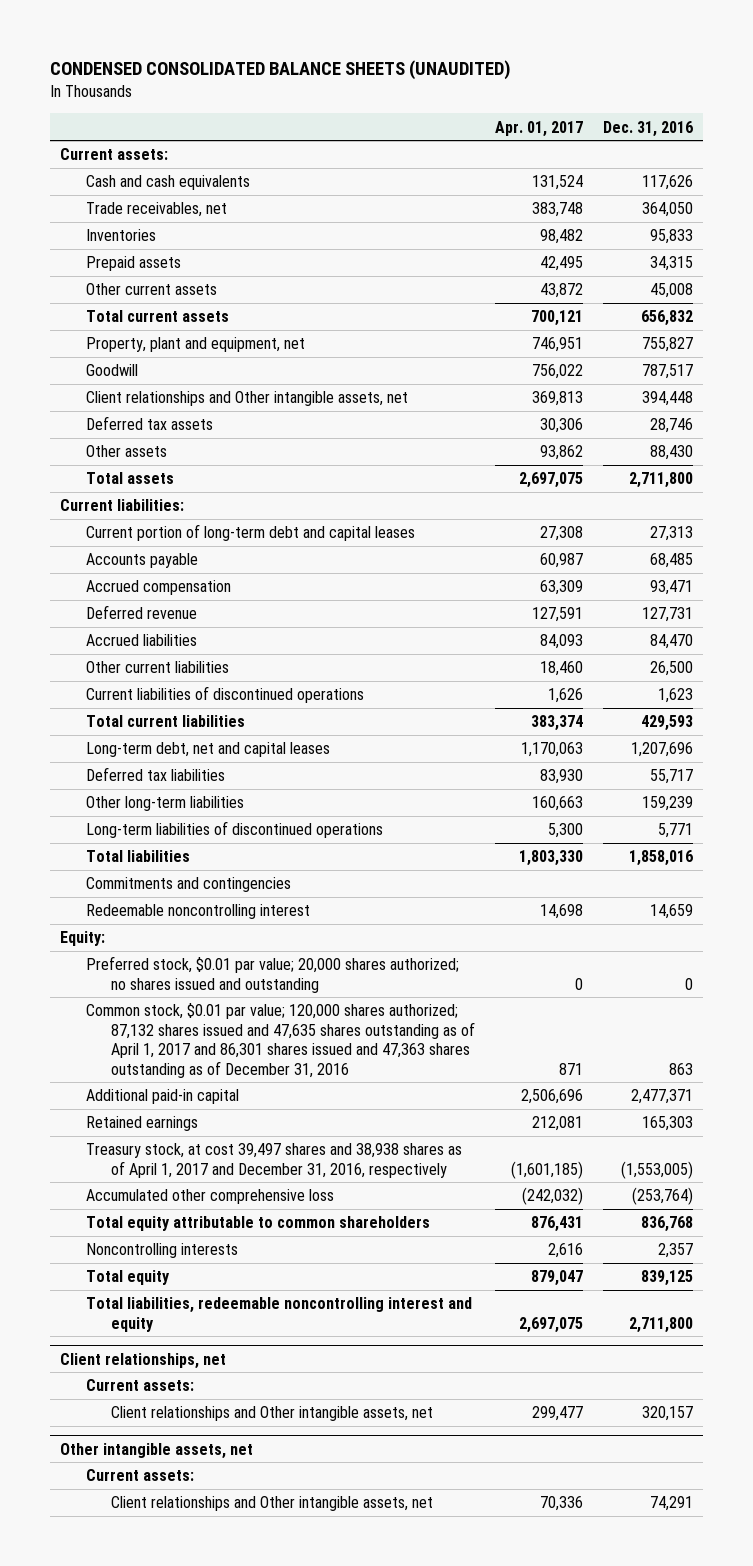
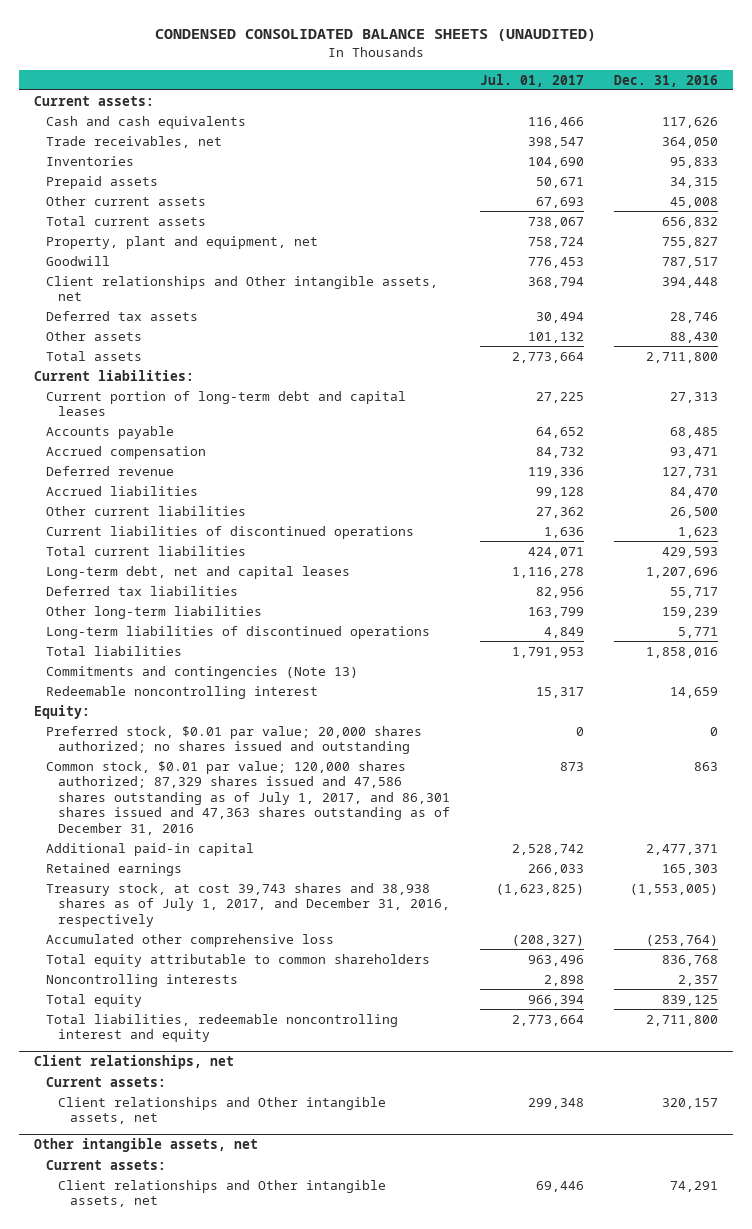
[494,120,583,137] Apr. 01, 2017 -> none
none -> [480,73,585,87] Jul. 01, 2017
[85,877,291,893] Commitments and contingencies -> [46,665,359,679] Commitments and contingencies (Note 13)
[85,1003,475,1078] Common stock, $0.01 par value; 120,000 shares authorized; 87,132 shares issued and 47,635 shares outstanding as of April 1, 2017 and 86,301 shares issued and 47,363 shares outstanding as of December 31, 2016 -> [46,760,451,835] Common stock, $0.01 par value; 120,000 shares authorized; 87,329 shares issued and 47,586 shares outstanding as of July 1, 2017, and 86,301 shares issued and 47,363 shares outstanding as of December 31, 2016
[85,1143,462,1178] Treasury stock, at cost 39,497 shares and 38,938 shares as of April 1, 2017 and December 31, 2016, respectively -> [46,882,451,927] Treasury stock, at cost 39,743 shares and 38,938 shares as of July 1, 2017, and December 31, 2016, respectively

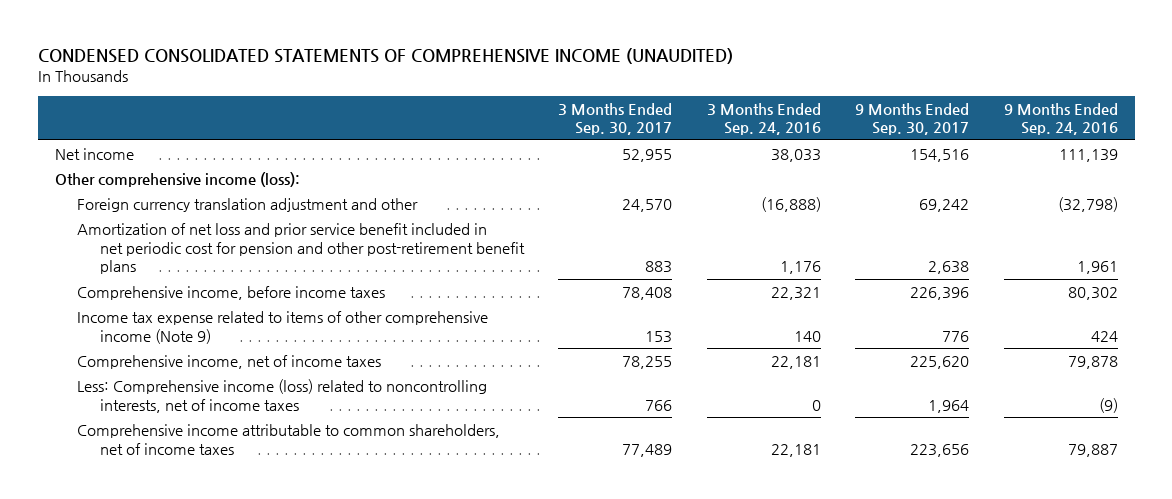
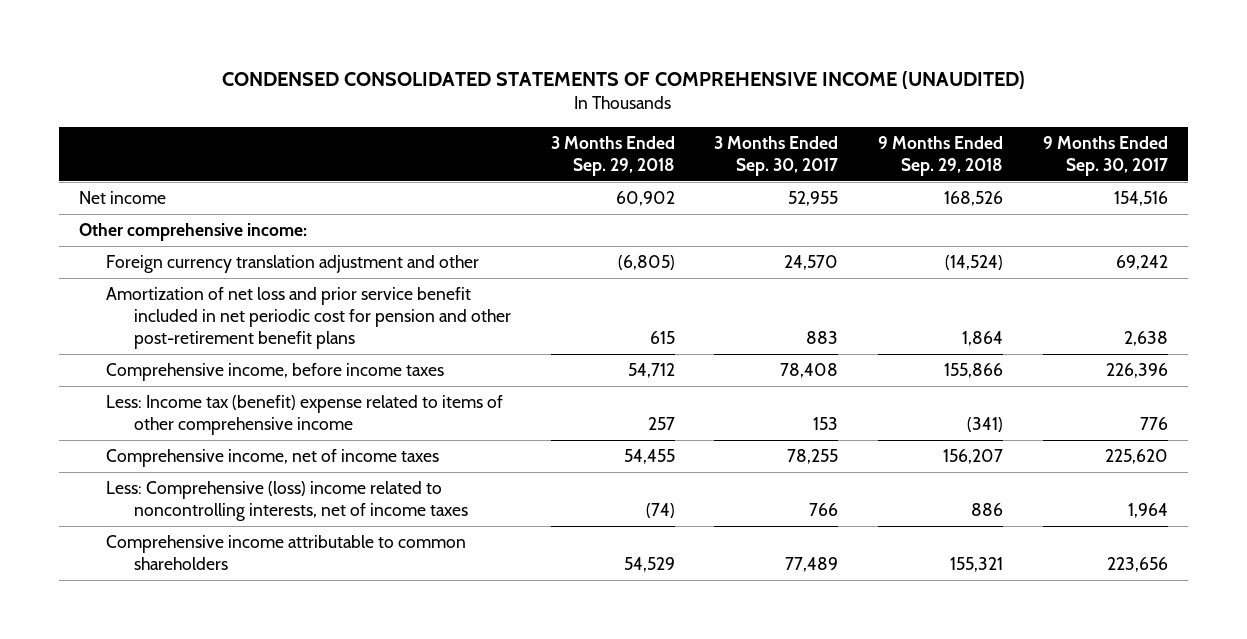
[706,102,821,136] 3 Months Ended Sep. 24, 2016 -> none
[1003,102,1118,136] 9 Months Ended Sep. 24, 2016 -> none
none -> [550,135,675,176] 3 Months Ended Sep. 29, 2018
none -> [878,135,1004,176] 9 Months Ended Sep. 29, 2018
[54,171,300,187] Other comprehensive income (loss): -> [78,222,307,241] Other comprehensive income:
[77,310,489,344] Income tax expense related to items of other comprehensive income (Note 9) -> [106,394,504,436] Less: Income tax (benefit) expense related to items of other comprehensive income
[77,378,488,413] Less: Comprehensive income (loss) related to noncontrolling interests, net of income taxes -> [106,480,468,522] Less: Comprehensive (loss) income related to noncontrolling interests, net of income taxes
[77,423,501,455] Comprehensive income attributable to common shareholders, net of income taxes -> [106,534,467,571] Comprehensive income attributable to common shareholders

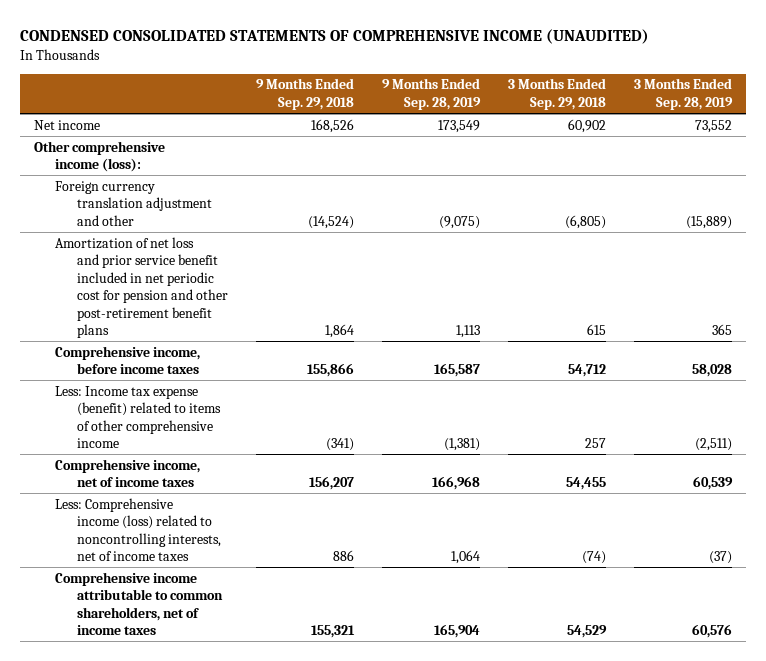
[714,135,839,176] 3 Months Ended Sep. 30, 2017 -> none
[1043,135,1169,176] 9 Months Ended Sep. 30, 2017 -> none
none -> [381,78,481,110] 9 Months Ended Sep. 28, 2019
none -> [633,78,733,110] 3 Months Ended Sep. 28, 2019
[78,222,307,241] Other comprehensive income: -> [33,140,165,173] Other comprehensive income (loss):
[106,394,504,436] Less: Income tax (benefit) expense related to items of other comprehensive income -> [55,385,221,449] Less: Income tax expense (benefit) related to items of other comprehensive income
[106,480,468,522] Less: Comprehensive (loss) income related to noncontrolling interests, net of income taxes -> [55,497,221,562] Less: Comprehensive income (loss) related to noncontrolling interests, net of income taxes
[106,534,467,571] Comprehensive income attributable to common shareholders -> [55,571,223,636] Comprehensive income attributable to common shareholders, net of income taxes

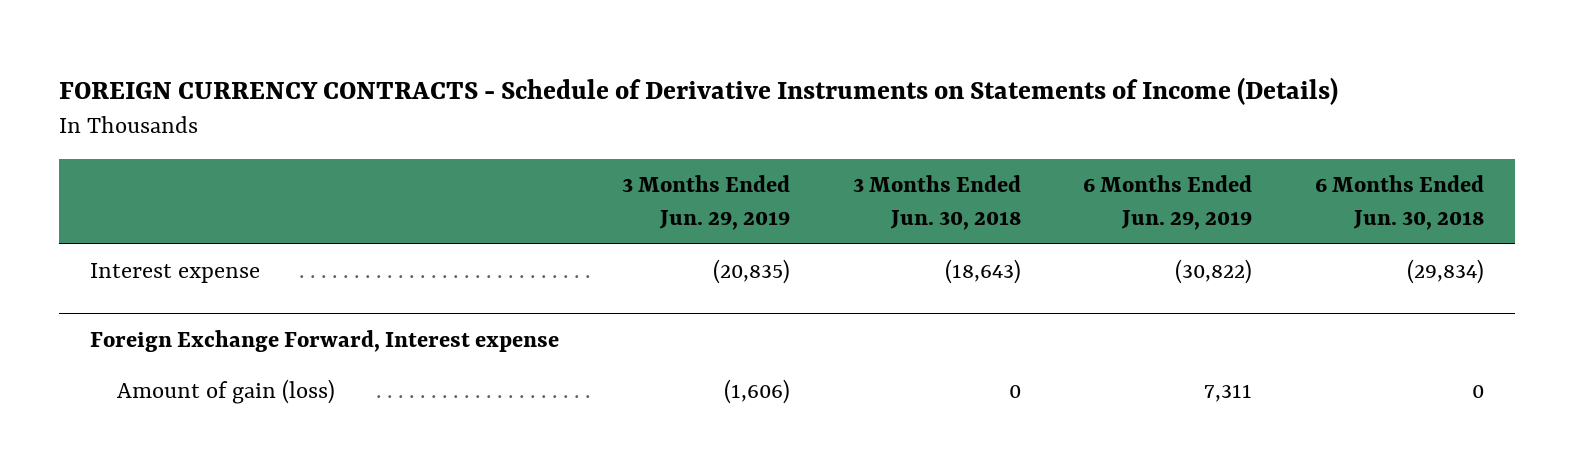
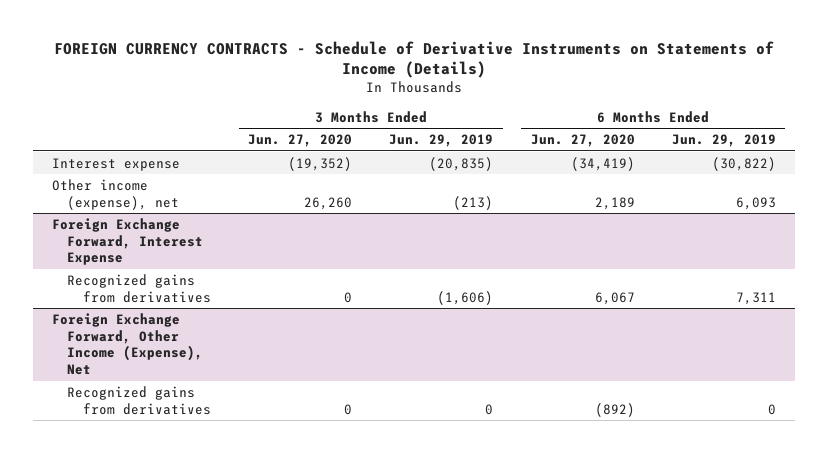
[852,175,1021,230] 3 Months Ended Jun. 30, 2018 -> none
[1315,175,1485,230] 6 Months Ended Jun. 30, 2018 -> none
none -> [248,134,353,148] Jun. 27, 2020
none -> [530,134,635,148] Jun. 27, 2020
none -> [51,178,180,210] Other income (expense), net
[89,329,559,352] Foreign Exchange Forward, Interest expense -> [51,217,204,266] Foreign Exchange Forward, Interest Expense
[116,379,335,405] Amount of gain (loss) -> [67,273,211,303] Recognized gains from derivatives
none -> [51,312,204,376] Foreign Exchange Forward, Other Income (Expense), Net
none -> [67,385,211,415] Recognized gains from derivatives

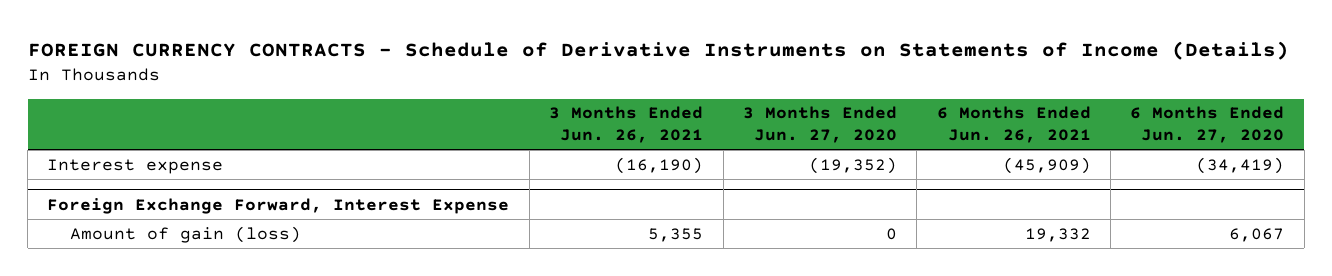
[389,134,494,148] Jun. 29, 2019 -> none
[672,134,777,148] Jun. 29, 2019 -> none
none -> [549,106,704,144] 3 Months Ended Jun. 26, 2021
none -> [936,106,1091,144] 6 Months Ended Jun. 26, 2021
[51,178,180,210] Other income (expense), net -> none
[51,312,204,376] Foreign Exchange Forward, Other Income (Expense), Net -> none
[67,385,211,415] Recognized gains from derivatives -> none
[67,273,211,303] Recognized gains from derivatives -> [69,225,301,243] Amount of gain (loss)

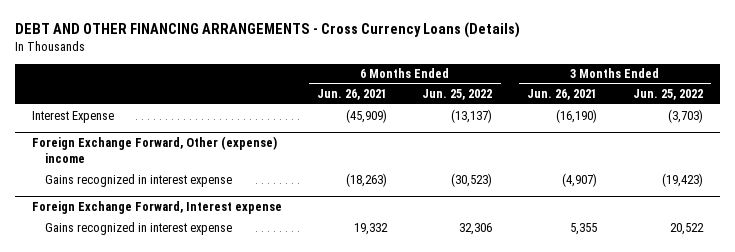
[27,40,1289,60] FOREIGN CURRENCY CONTRACTS - Schedule of Derivative Instruments on Statements of Income (Details) -> [14,22,520,39] DEBT AND OTHER FINANCING ARRANGEMENTS - Cross Currency Loans (Details)
[742,106,897,144] 3 Months Ended Jun. 27, 2020 -> none
[1130,106,1285,144] 6 Months Ended Jun. 27, 2020 -> none
none -> [422,89,493,101] Jun. 25, 2022
none -> [632,89,703,101] Jun. 25, 2022
[47,158,224,174] Interest expense -> [32,110,115,123] Interest Expense
none -> [32,136,278,163] Foreign Exchange Forward, Other (expense) income
none -> [45,173,233,187] Gains recognized in interest expense
[47,197,510,214] Foreign Exchange Forward, Interest Expense -> [32,201,283,215] Foreign Exchange Forward, Interest expense
[69,225,301,243] Amount of gain (loss) -> [45,221,233,235] Gains recognized in interest expense

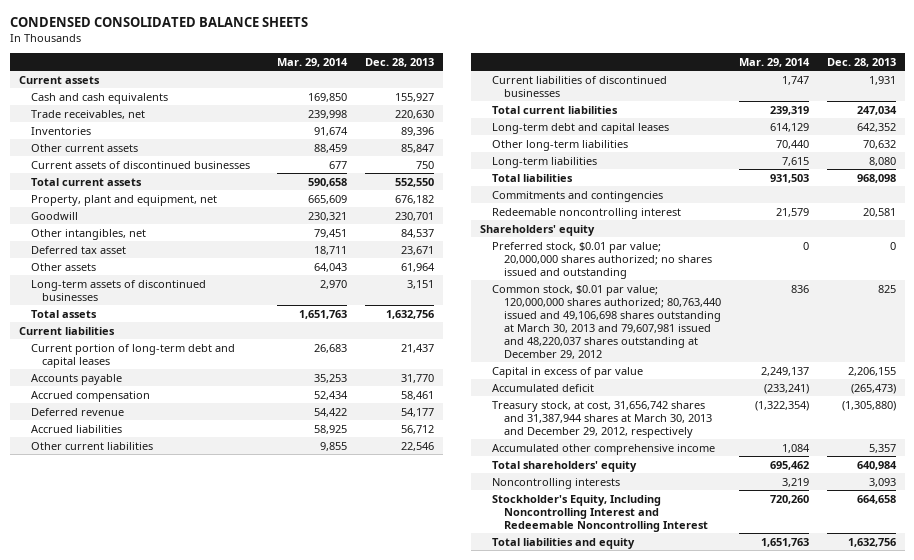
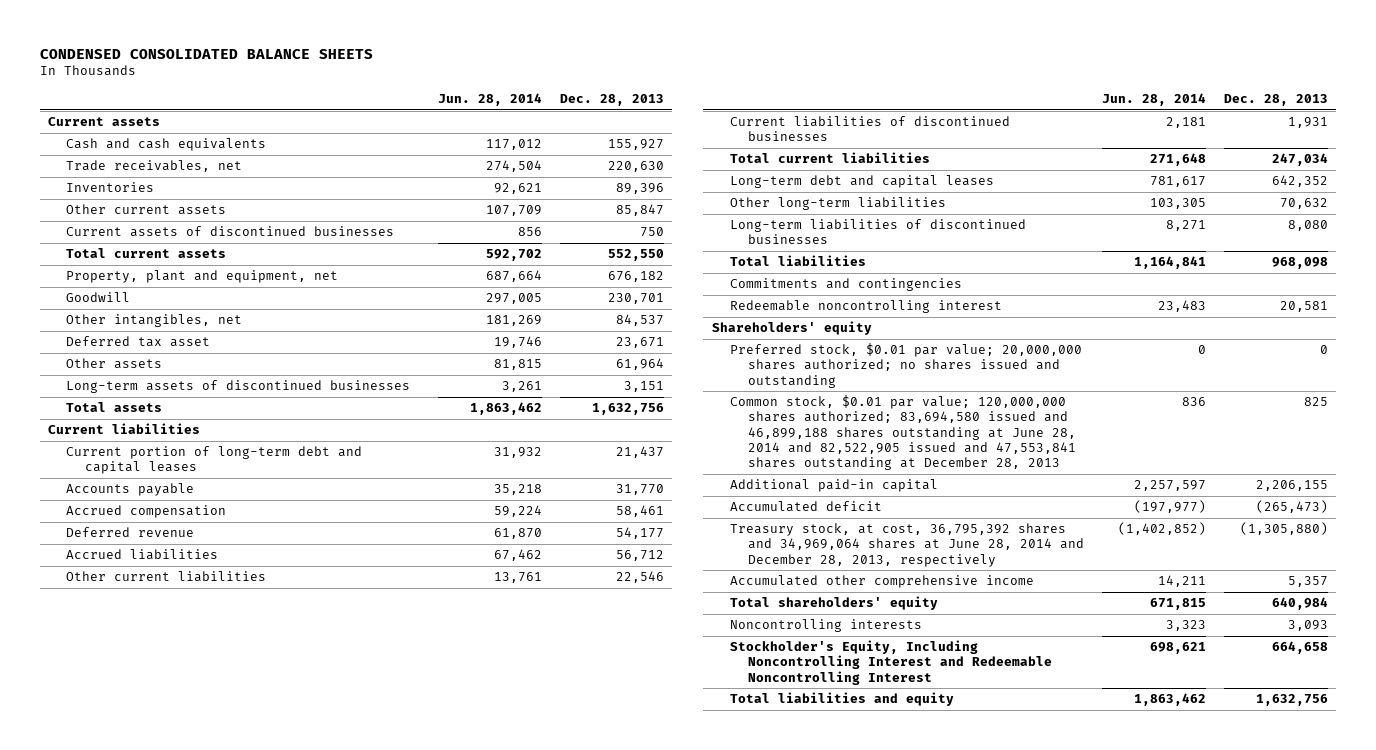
[277,57,349,67] Mar. 29, 2014 -> none
none -> [438,93,543,107] Jun. 28, 2014
[492,156,598,168] Long-term liabilities -> [730,219,1027,245] Long-term liabilities of discontinued businesses
[492,284,721,359] Common stock, $0.01 par value; 120,000,000 shares authorized; 80,763,440 issued and 49,106,698 shares outstanding at March 30, 2013 and 79,607,981 issued and 48,220,037 shares outstanding at December 29, 2012 -> [730,395,1077,470] Common stock, $0.01 par value; 120,000,000 shares authorized; 83,694,580 issued and 46,899,188 shares outstanding at June 28, 2014 and 82,522,905 issued and 47,553,841 shares outstanding at December 28, 2013
[492,366,644,378] Capital in excess of par value -> [730,479,939,493] Additional paid-in capital
[492,400,712,438] Treasury stock, at cost, 31,656,742 shares and 31,387,944 shares at March 30, 2013 and December 29, 2012, respectively -> [730,523,1085,567] Treasury stock, at cost, 36,795,392 shares and 34,969,064 shares at June 28, 2014 and December 28, 2013, respectively

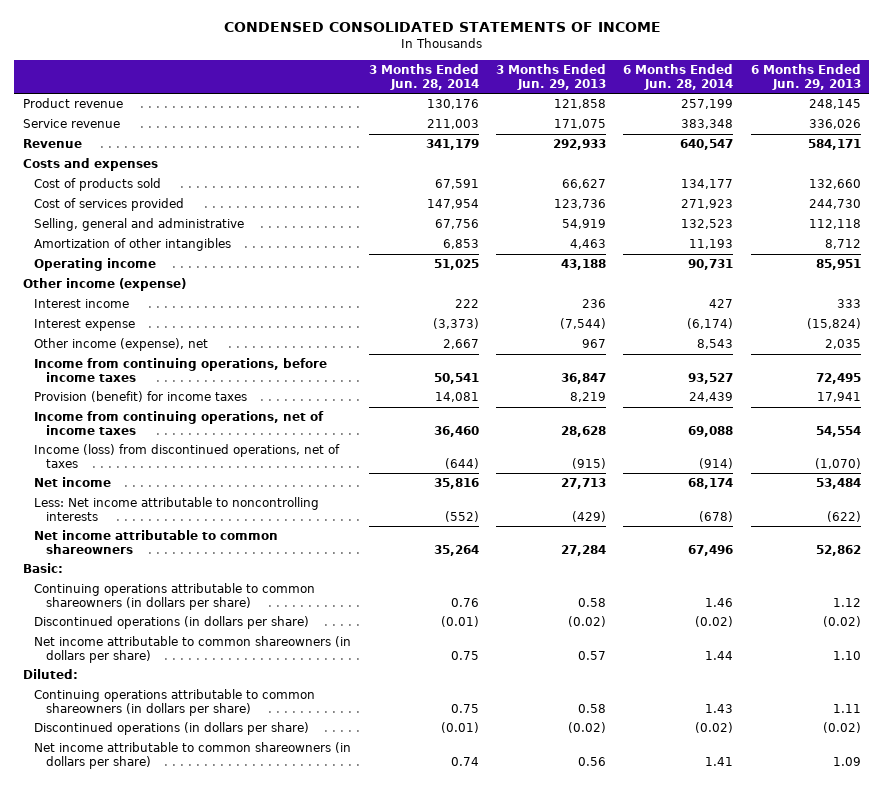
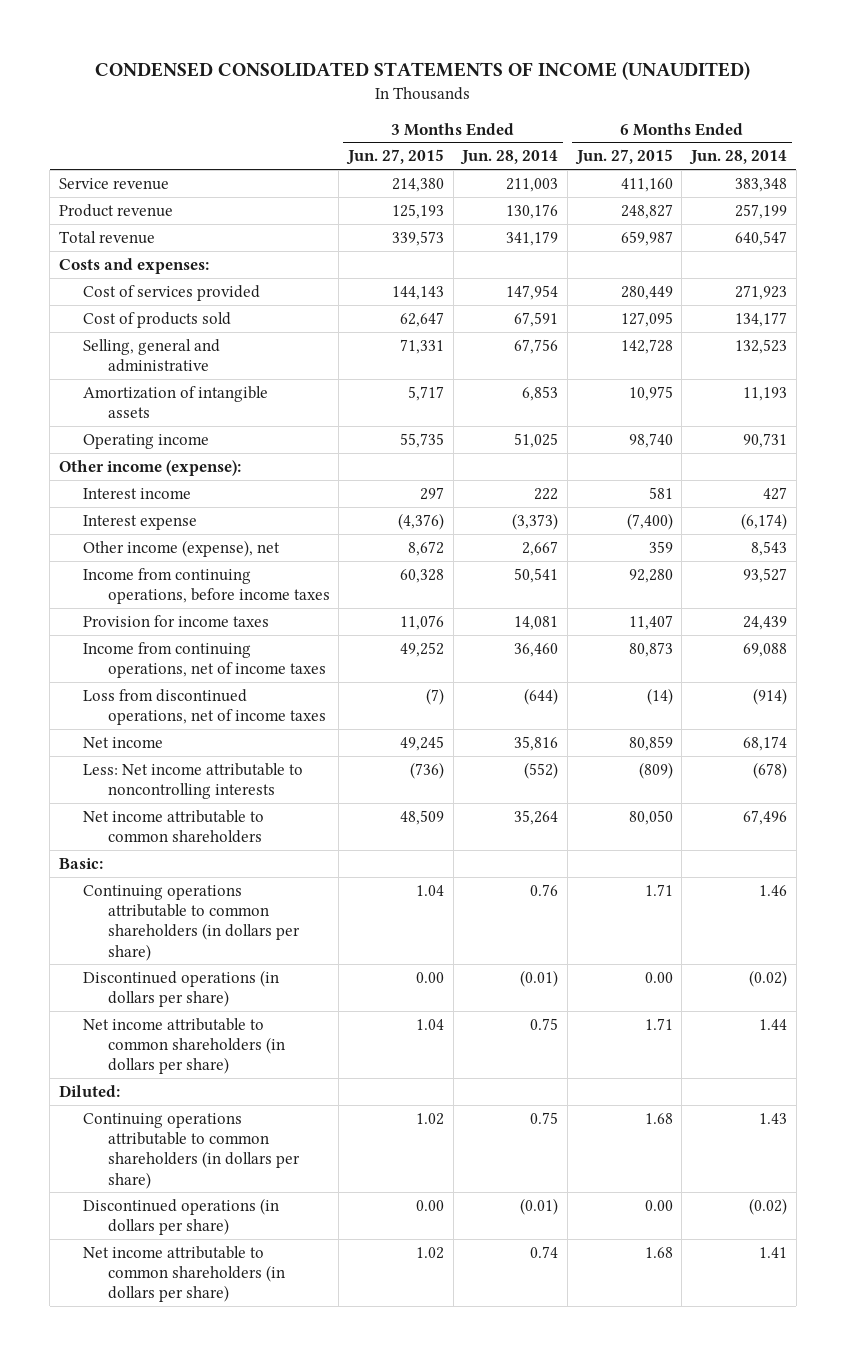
[223,22,661,33] CONDENSED CONSOLIDATED STATEMENTS OF INCOME -> [94,60,750,80] CONDENSED CONSOLIDATED STATEMENTS OF INCOME (UNAUDITED)
[496,64,607,90] 3 Months Ended Jun. 29, 2013 -> none
[750,64,861,90] 6 Months Ended Jun. 29, 2013 -> none
none -> [346,149,445,166] Jun. 27, 2015
none -> [574,149,673,166] Jun. 27, 2015
[22,98,123,109] Product revenue -> [58,203,173,217] Product revenue
[22,139,82,149] Revenue -> [58,230,155,244] Total revenue
[22,158,158,172] Costs and expenses -> [58,257,209,274] Costs and expenses:
[34,178,162,192] Cost of products sold -> [83,311,232,328] Cost of products sold
[34,238,232,252] Amortization of other intangibles -> [83,385,269,419] Amortization of intangible assets
[22,278,186,292] Other income (expense) -> [58,459,241,476] Other income (expense):
[34,391,248,403] Provision (benefit) for income taxes -> [83,614,270,627] Provision for income taxes
[34,444,341,468] Income (loss) from discontinued operations, net of taxes -> [83,688,326,726] Loss from discontinued operations, net of income taxes
[34,530,279,554] Net income attributable to common shareowners -> [83,809,265,844] Net income attributable to common shareholders
[34,583,316,610] Continuing operations attributable to common shareowners (in dollars per share) -> [83,884,300,961] Continuing operations attributable to common shareholders (in dollars per share)
[34,636,352,663] Net income attributable to common shareowners (in dollars per share) -> [83,1017,285,1075] Net income attributable to common shareholders (in dollars per share)
[34,689,316,716] Continuing operations attributable to common shareowners (in dollars per share) -> [83,1112,300,1189] Continuing operations attributable to common shareholders (in dollars per share)
[34,742,352,769] Net income attributable to common shareowners (in dollars per share) -> [83,1245,285,1303] Net income attributable to common shareholders (in dollars per share)

